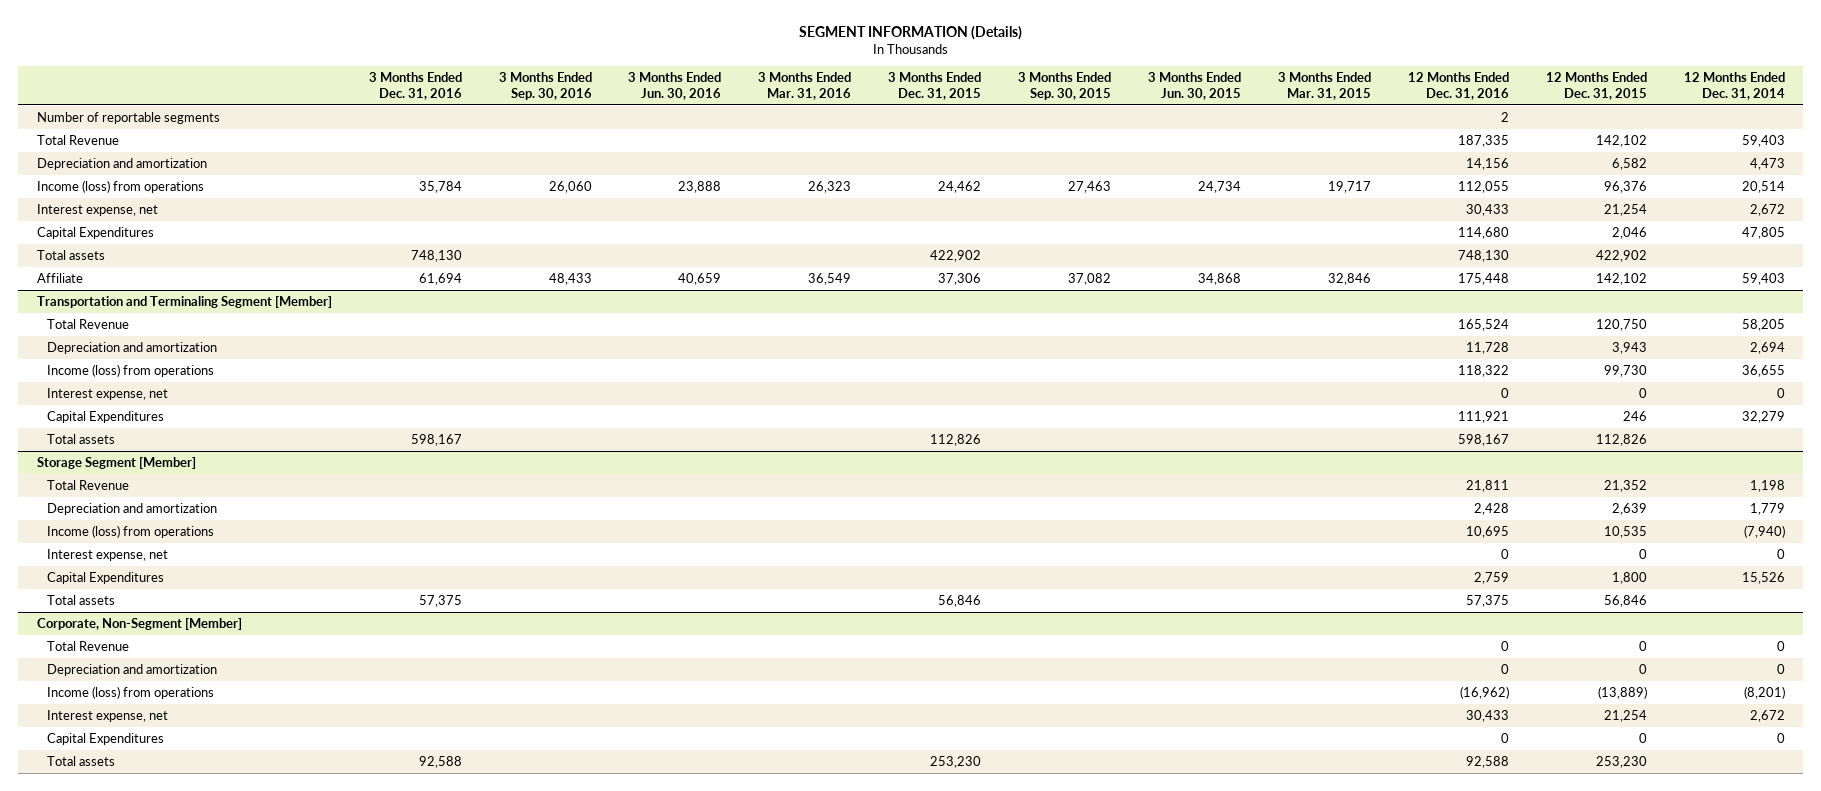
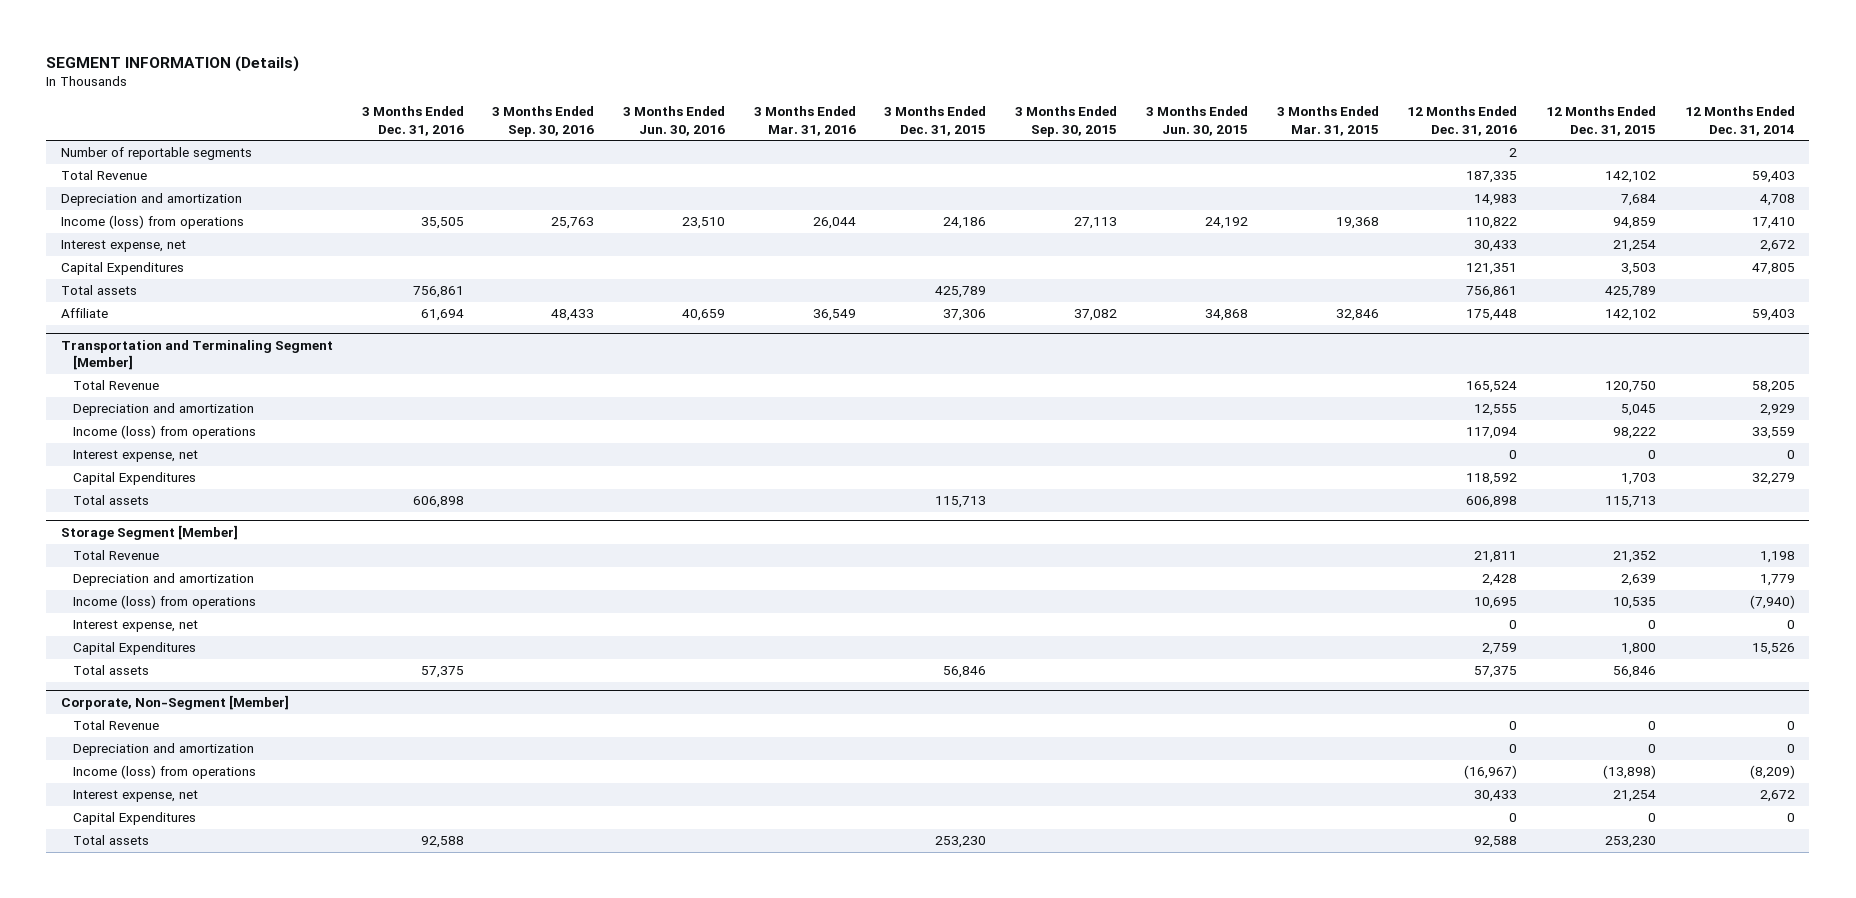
[1465,158,1509,171] 14,156 -> [1474,194,1518,207] 14,983
[1611,158,1647,171] 6,582 -> [1621,194,1657,207] 7,684
[1749,158,1785,171] 4,473 -> [1759,194,1795,207] 4,708
[418,181,462,194] 35,784 -> [420,217,464,230] 35,505
[548,181,592,194] 26,060 -> [551,217,595,230] 25,763
[678,181,722,194] 23,888 -> [681,217,725,230] 23,510
[808,181,852,194] 26,323 -> [812,217,856,230] 26,044
[938,181,982,194] 24,462 -> [943,217,987,230] 24,186
[1068,181,1112,194] 27,463 -> [1074,217,1118,230] 27,113
[1198,181,1242,194] 24,734 -> [1204,217,1248,230] 24,192
[1328,181,1372,194] 19,717 -> [1335,217,1379,230] 19,368
[1457,181,1509,194] 112,055 -> [1466,217,1518,230] 110,822
[1603,181,1647,194] 96,376 -> [1613,217,1657,230] 94,859
[1741,181,1785,194] 20,514 -> [1751,217,1795,230] 17,410
[1457,227,1509,240] 114,680 -> [1466,263,1518,276] 121,351
[1611,227,1647,240] 2,046 -> [1621,263,1657,276] 3,503
[410,250,462,263] 748,130 -> [412,286,464,299] 756,861
[930,250,982,263] 422,902 -> [935,286,987,299] 425,789
[1457,250,1509,263] 748,130 -> [1466,286,1518,299] 756,861
[1595,250,1647,263] 422,902 -> [1605,286,1657,299] 425,789
[1465,342,1509,355] 11,728 -> [1474,404,1518,417] 12,555
[1611,342,1647,355] 3,943 -> [1621,404,1657,417] 5,045
[1749,342,1785,355] 2,694 -> [1759,404,1795,417] 2,929
[1457,365,1509,378] 118,322 -> [1466,427,1518,440] 117,094
[1603,365,1647,378] 99,730 -> [1613,427,1657,440] 98,222
[1741,365,1785,378] 36,655 -> [1751,427,1795,440] 33,559
[1457,411,1509,424] 111,921 -> [1466,473,1518,486] 118,592
[1622,411,1647,422] 246 -> [1621,473,1657,486] 1,703
[410,434,462,447] 598,167 -> [412,496,464,509] 606,898
[930,434,982,447] 112,826 -> [935,496,987,509] 115,713
[1457,434,1509,447] 598,167 -> [1466,496,1518,509] 606,898
[1595,434,1647,447] 112,826 -> [1605,496,1657,509] 115,713
[1459,686,1509,700] (16,962) -> [1464,765,1518,780] (16,967)
[1597,686,1647,700] (13,889) -> [1603,765,1657,780] (13,898)
[1743,686,1785,700] (8,201) -> [1749,765,1795,780] (8,209)

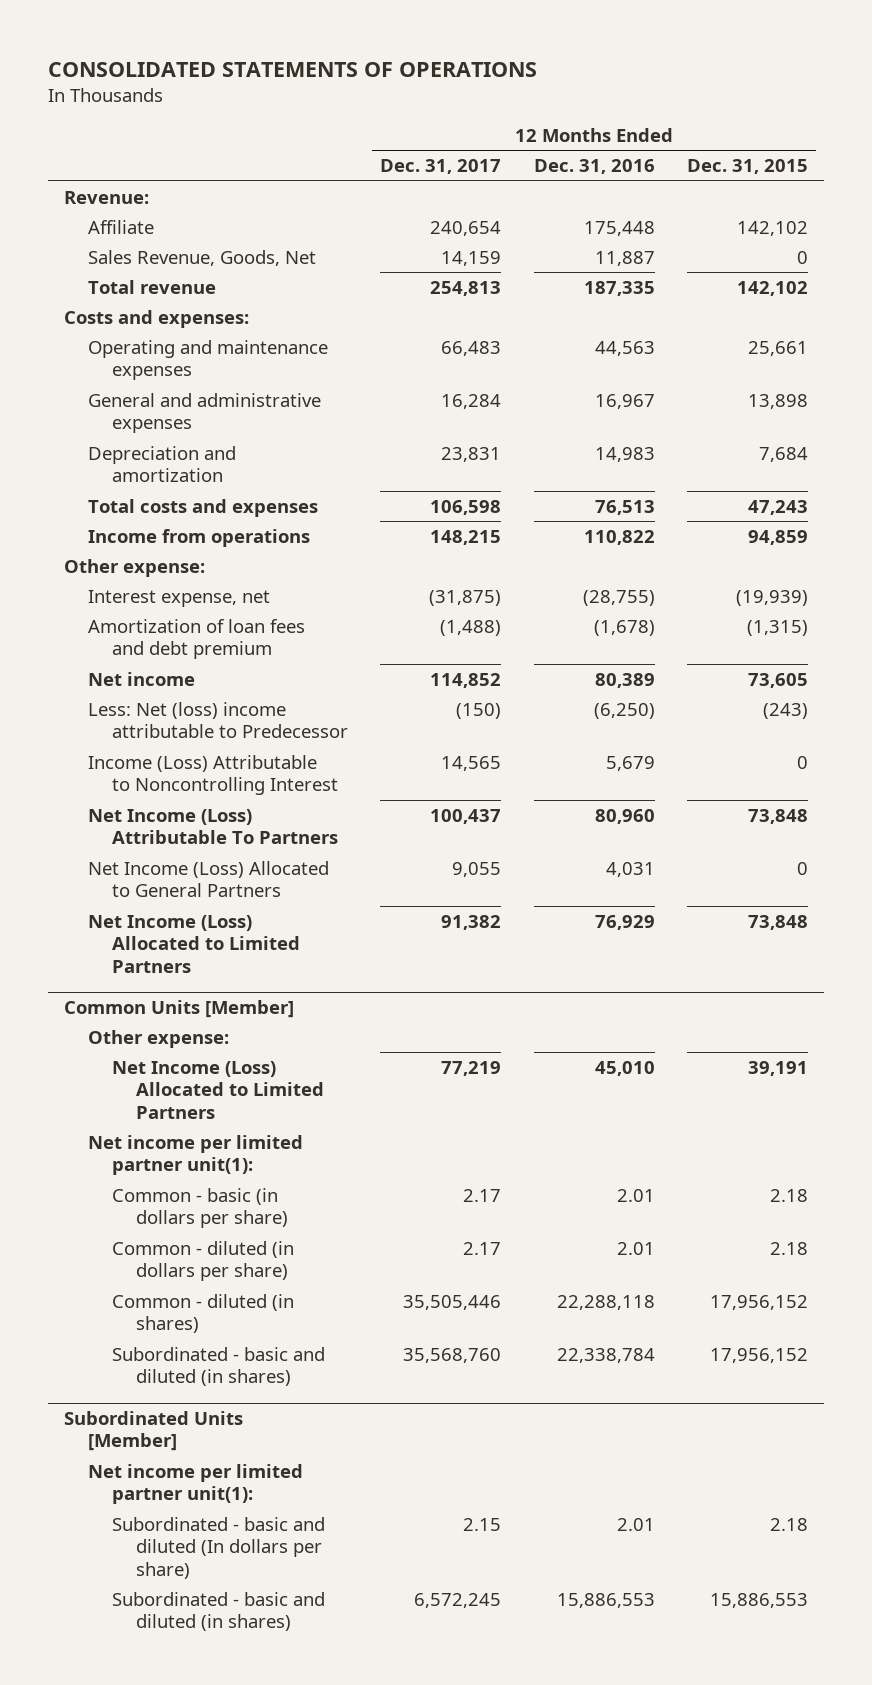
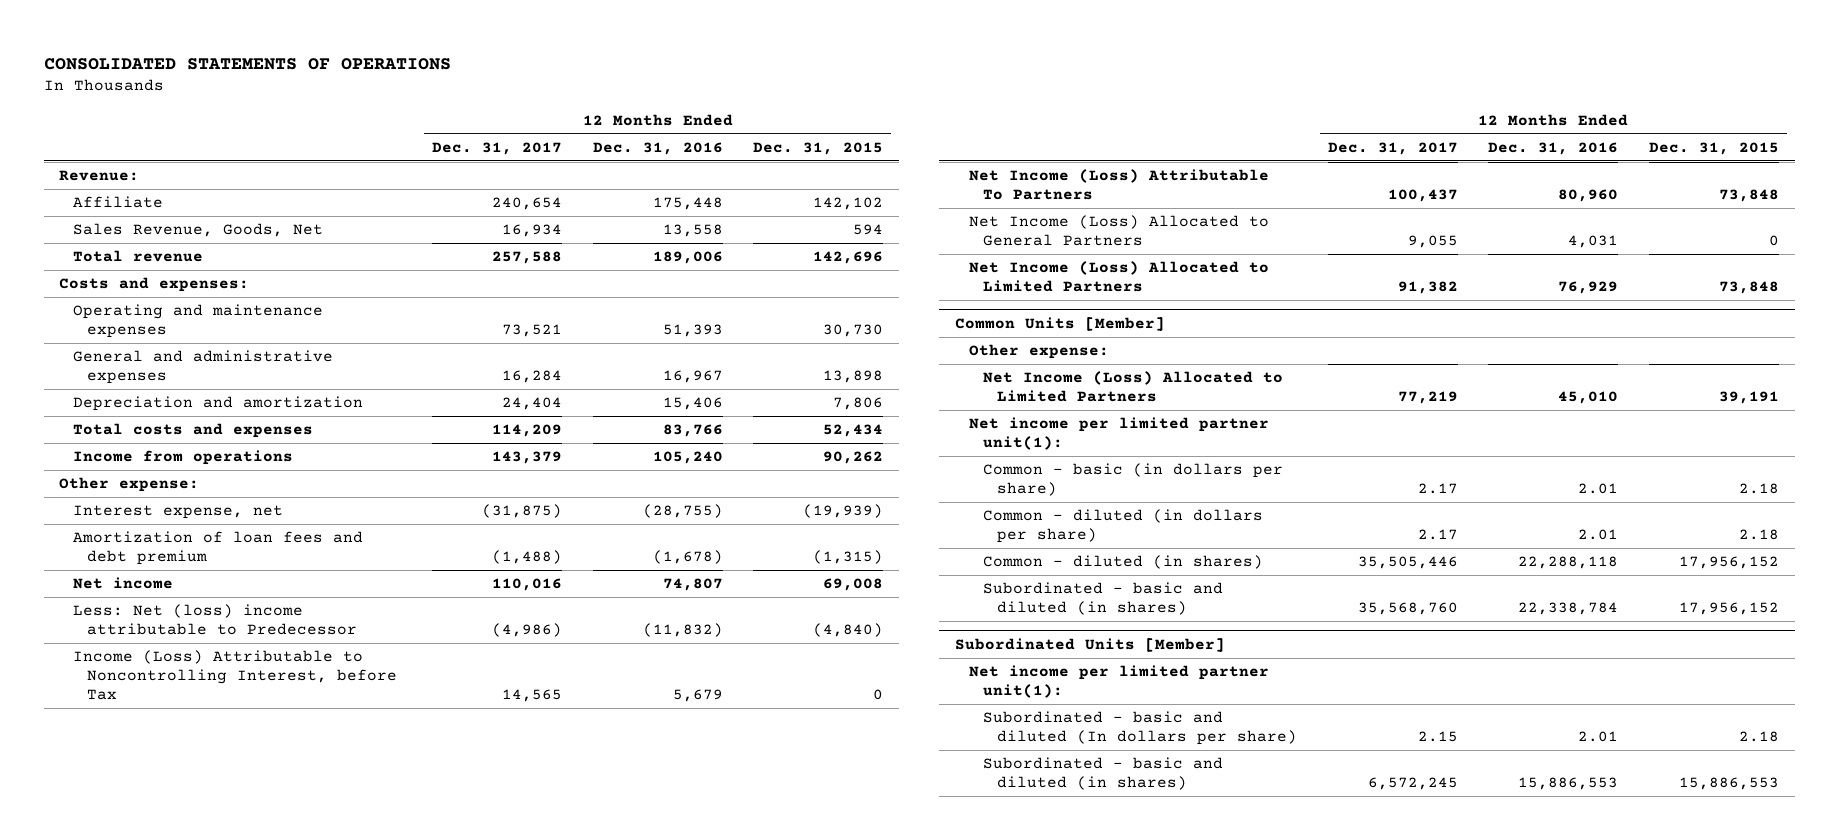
[441,250,502,266] 14,159 -> [501,224,562,238] 16,934
[594,250,655,266] 11,887 -> [662,224,723,238] 13,558
[796,250,808,264] 0 -> [853,224,884,236] 594
[430,280,502,296] 254,813 -> [491,251,562,265] 257,588
[583,280,655,296] 187,335 -> [652,251,723,265] 189,006
[736,280,808,296] 142,102 -> [813,251,884,265] 142,696
[441,340,502,356] 66,483 -> [501,324,562,338] 73,521
[594,340,655,356] 44,563 -> [662,324,723,338] 51,393
[747,340,808,356] 25,661 -> [823,324,884,338] 30,730
[441,446,502,462] 23,831 -> [501,397,562,411] 24,404
[594,446,655,462] 14,983 -> [662,397,723,411] 15,406
[758,446,808,462] 7,684 -> [833,397,884,411] 7,806
[430,499,502,515] 106,598 -> [491,424,562,438] 114,209
[594,499,655,515] 76,513 -> [662,424,723,438] 83,766
[747,499,808,515] 47,243 -> [823,424,884,438] 52,434
[430,529,502,545] 148,215 -> [491,451,562,465] 143,379
[583,529,655,545] 110,822 -> [652,451,723,465] 105,240
[747,529,808,545] 94,859 -> [823,451,884,465] 90,262
[430,672,502,688] 114,852 -> [491,578,562,592] 110,016
[594,672,655,688] 80,389 -> [662,578,723,592] 74,807
[747,672,808,688] 73,605 -> [823,578,884,592] 69,008
[456,702,502,719] (150) -> [491,623,562,638] (4,986)
[593,702,655,719] (6,250) -> [642,623,723,638] (11,832)
[762,702,808,719] (243) -> [813,623,884,638] (4,840)
[88,754,339,796] Income (Loss) Attributable to Noncontrolling Interest -> [73,650,398,701] Income (Loss) Attributable to Noncontrolling Interest, before Tax

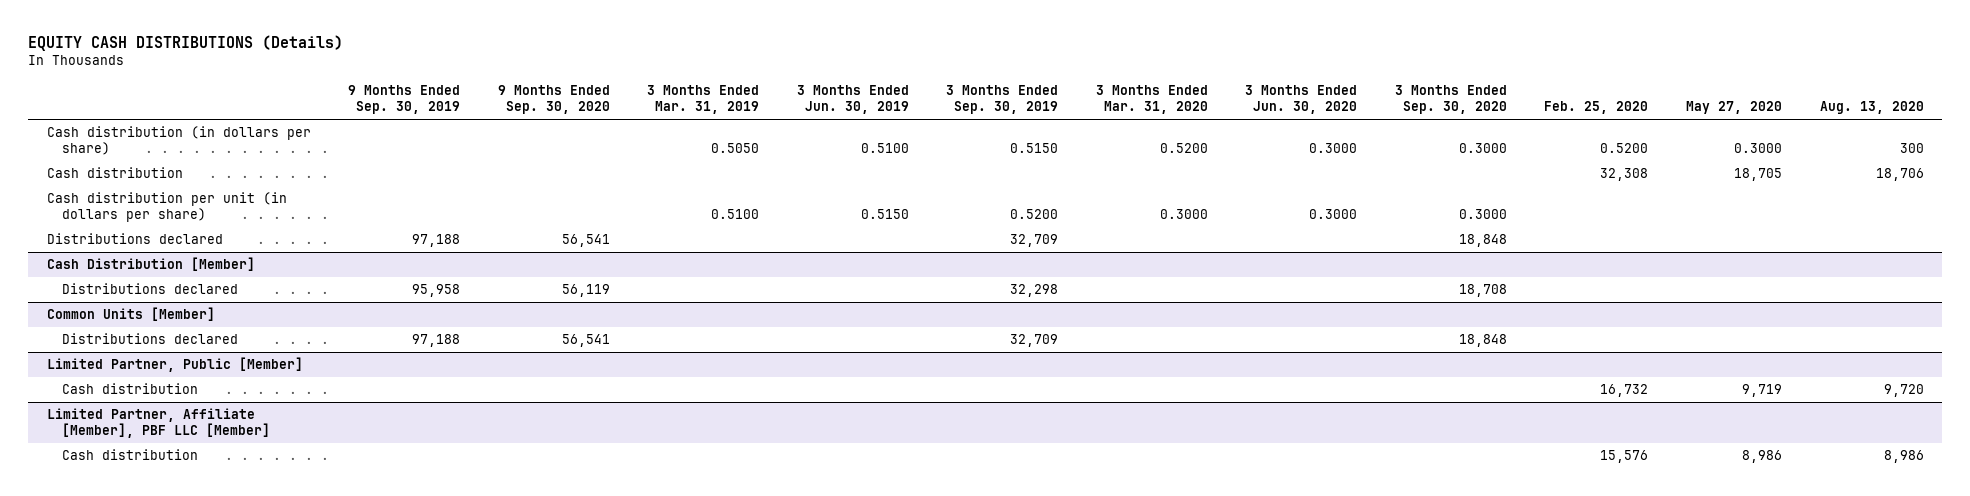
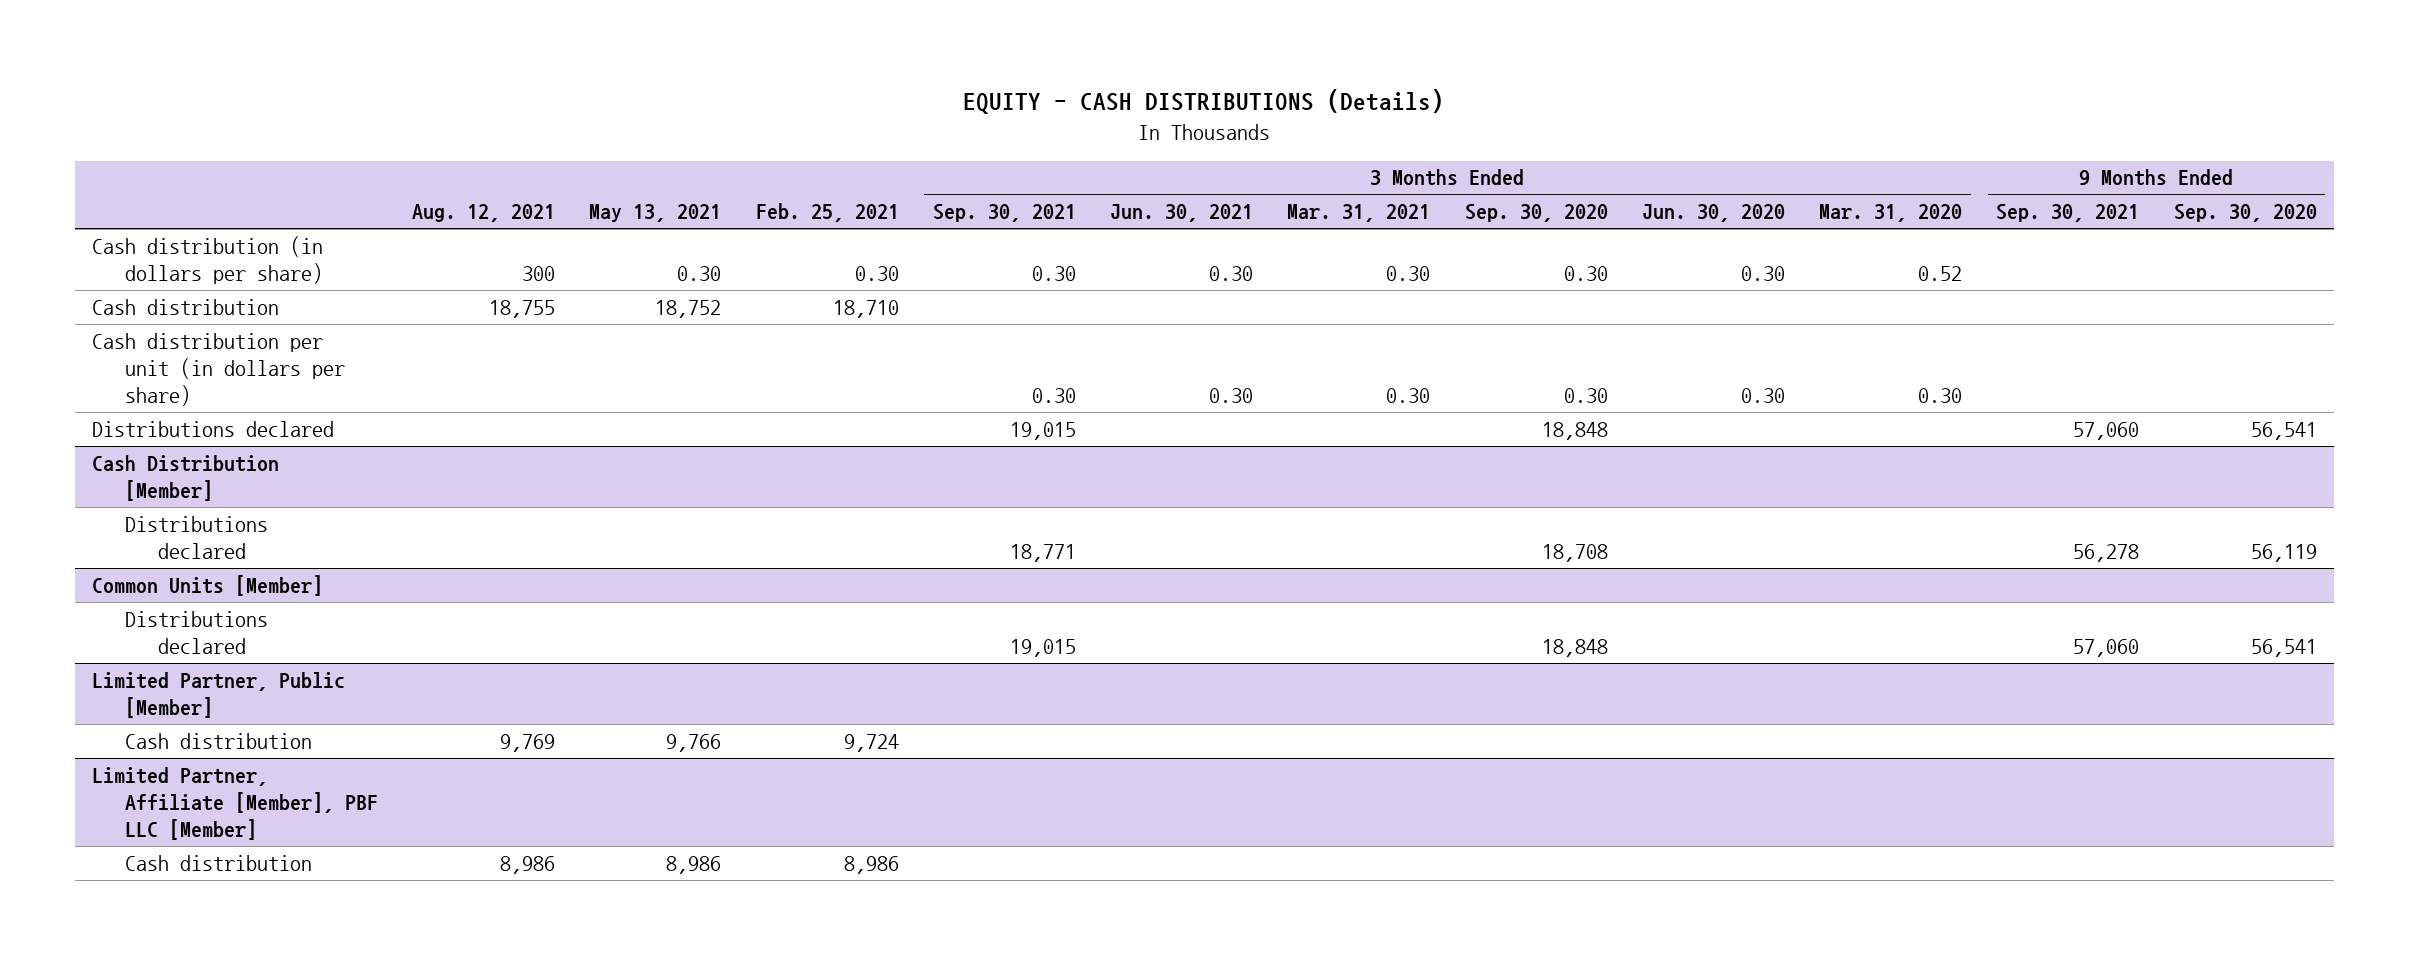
[27,34,343,51] EQUITY CASH DISTRIBUTIONS (Details) -> [963,89,1445,115] EQUITY - CASH DISTRIBUTIONS (Details)
[348,85,461,115] 9 Months Ended Sep. 30, 2019 -> none
[647,85,760,115] 3 Months Ended Mar. 31, 2019 -> none
[796,85,909,115] 3 Months Ended Jun. 30, 2019 -> none
[946,85,1059,115] 3 Months Ended Sep. 30, 2019 -> none
[1544,101,1649,115] Feb. 25, 2020 -> none
[1686,101,1783,115] May 27, 2020 -> none
[1819,101,1924,115] Aug. 13, 2020 -> none
none -> [412,204,556,223] Aug. 12, 2021
none -> [589,204,722,223] May 13, 2021
none -> [755,203,899,223] Feb. 25, 2021
none -> [932,204,1076,223] Sep. 30, 2021
none -> [1110,204,1254,223] Jun. 30, 2021
none -> [1287,204,1431,223] Mar. 31, 2021
none -> [1996,204,2140,223] Sep. 30, 2021
[1159,143,1208,154] 0.5200 -> [1918,265,1963,281] 0.52
[1309,143,1358,154] 0.3000 -> [1740,265,1785,281] 0.30
[1458,143,1507,154] 0.3000 -> [1563,265,1608,281] 0.30
[1159,209,1208,220] 0.3000 -> [1918,388,1963,404] 0.30
[1309,209,1358,220] 0.3000 -> [1740,388,1785,404] 0.30
[1458,209,1507,220] 0.3000 -> [1563,388,1608,404] 0.30

